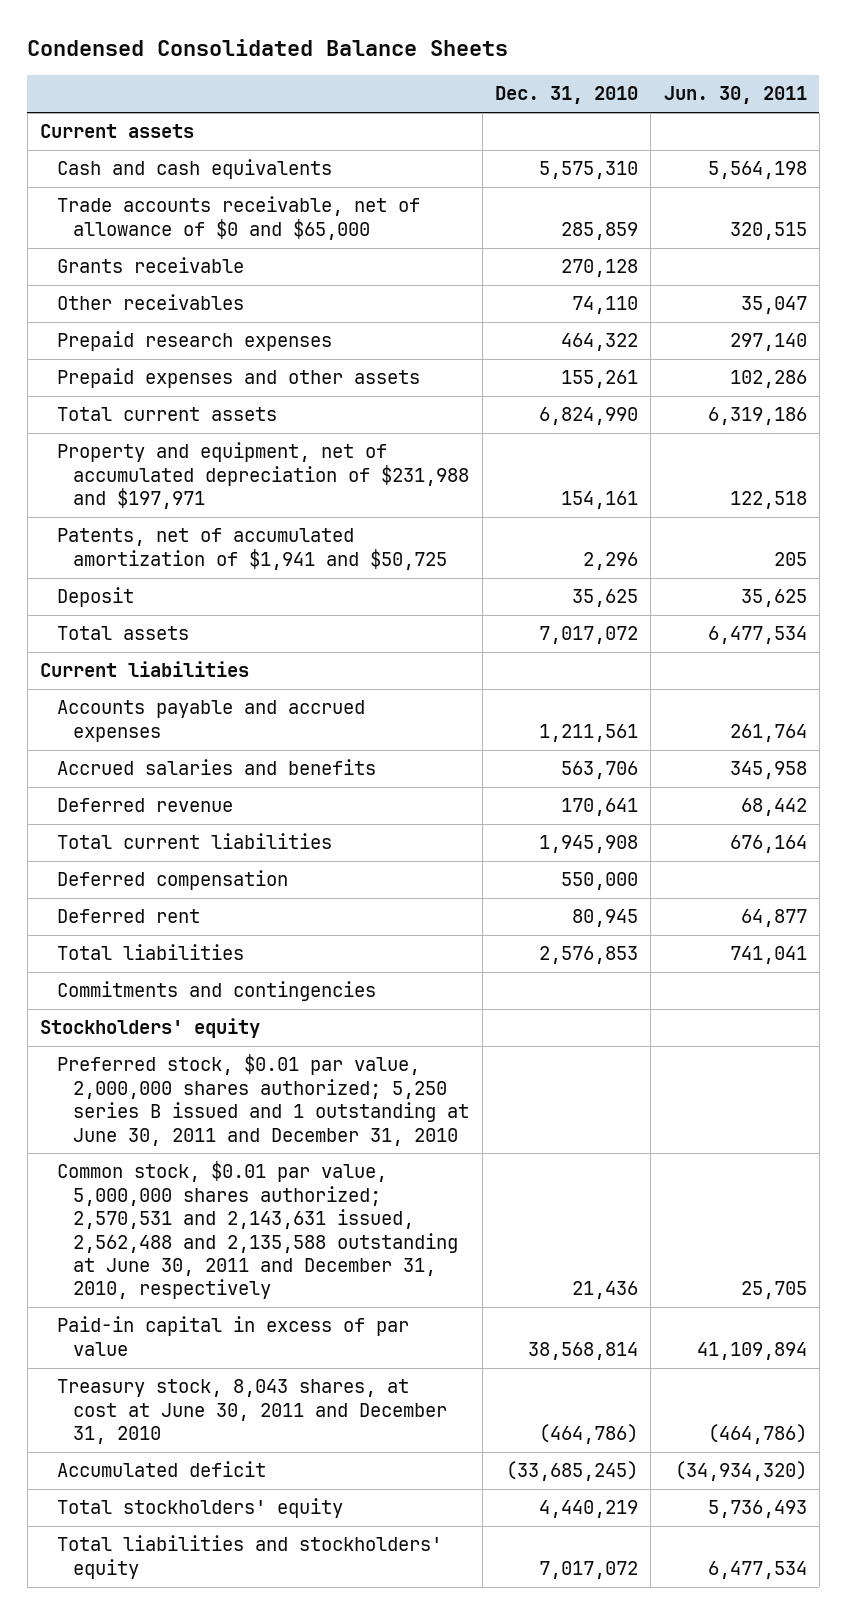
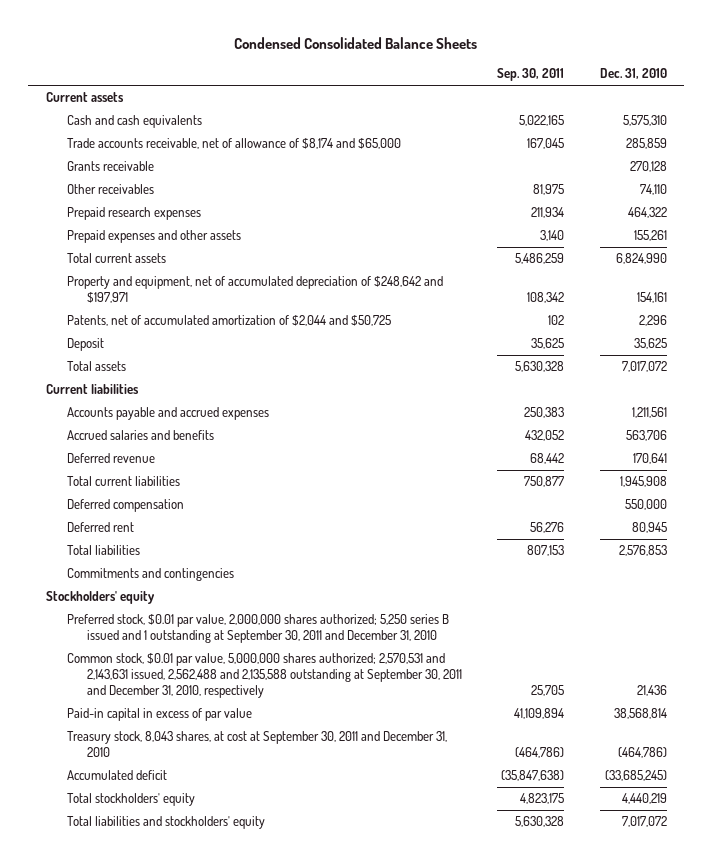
[663,86,807,105] Jun. 30, 2011 -> none
none -> [497,68,565,82] Sep. 30, 2011
[56,196,420,240] Trade accounts receivable, net of allowance of $0 and $65,000 -> [66,138,401,150] Trade accounts receivable, net of allowance of $8,174 and $65,000
[56,442,470,510] Property and equipment, net of accumulated depreciation of $231,988 and $197,971 -> [66,276,443,304] Property and equipment, net of accumulated depreciation of $248,642 and $197,971
[56,528,448,570] Patents, net of accumulated amortization of $1,941 and $50,725 -> [66,315,391,327] Patents, net of accumulated amortization of $2,044 and $50,725
[56,1054,470,1146] Preferred stock, $0.01 par value, 2,000,000 shares authorized; 5,250 series B issued and 1 outstanding at June 30, 2011 and December 31, 2010 -> [66,614,449,644] Preferred stock, $0.01 par value, 2,000,000 shares authorized; 5,250 series B issued and 1 outstanding at September 30, 2011 and December 31, 2010
[56,1161,459,1300] Common stock, $0.01 par value, 5,000,000 shares authorized; 2,570,531 and 2,143,631 issued, 2,562,488 and 2,135,588 outstanding at June 30, 2011 and December 31, 2010, respectively -> [66,653,463,699] Common stock, $0.01 par value, 5,000,000 shares authorized; 2,570,531 and 2,143,631 issued, 2,562,488 and 2,135,588 outstanding at September 30, 2011 and December 31, 2010, respectively
[56,1379,448,1445] Treasury stock, 8,043 shares, at cost at June 30, 2011 and December 31, 2010 -> [66,731,447,758] Treasury stock, 8,043 shares, at cost at September 30, 2011 and December 31, 2010

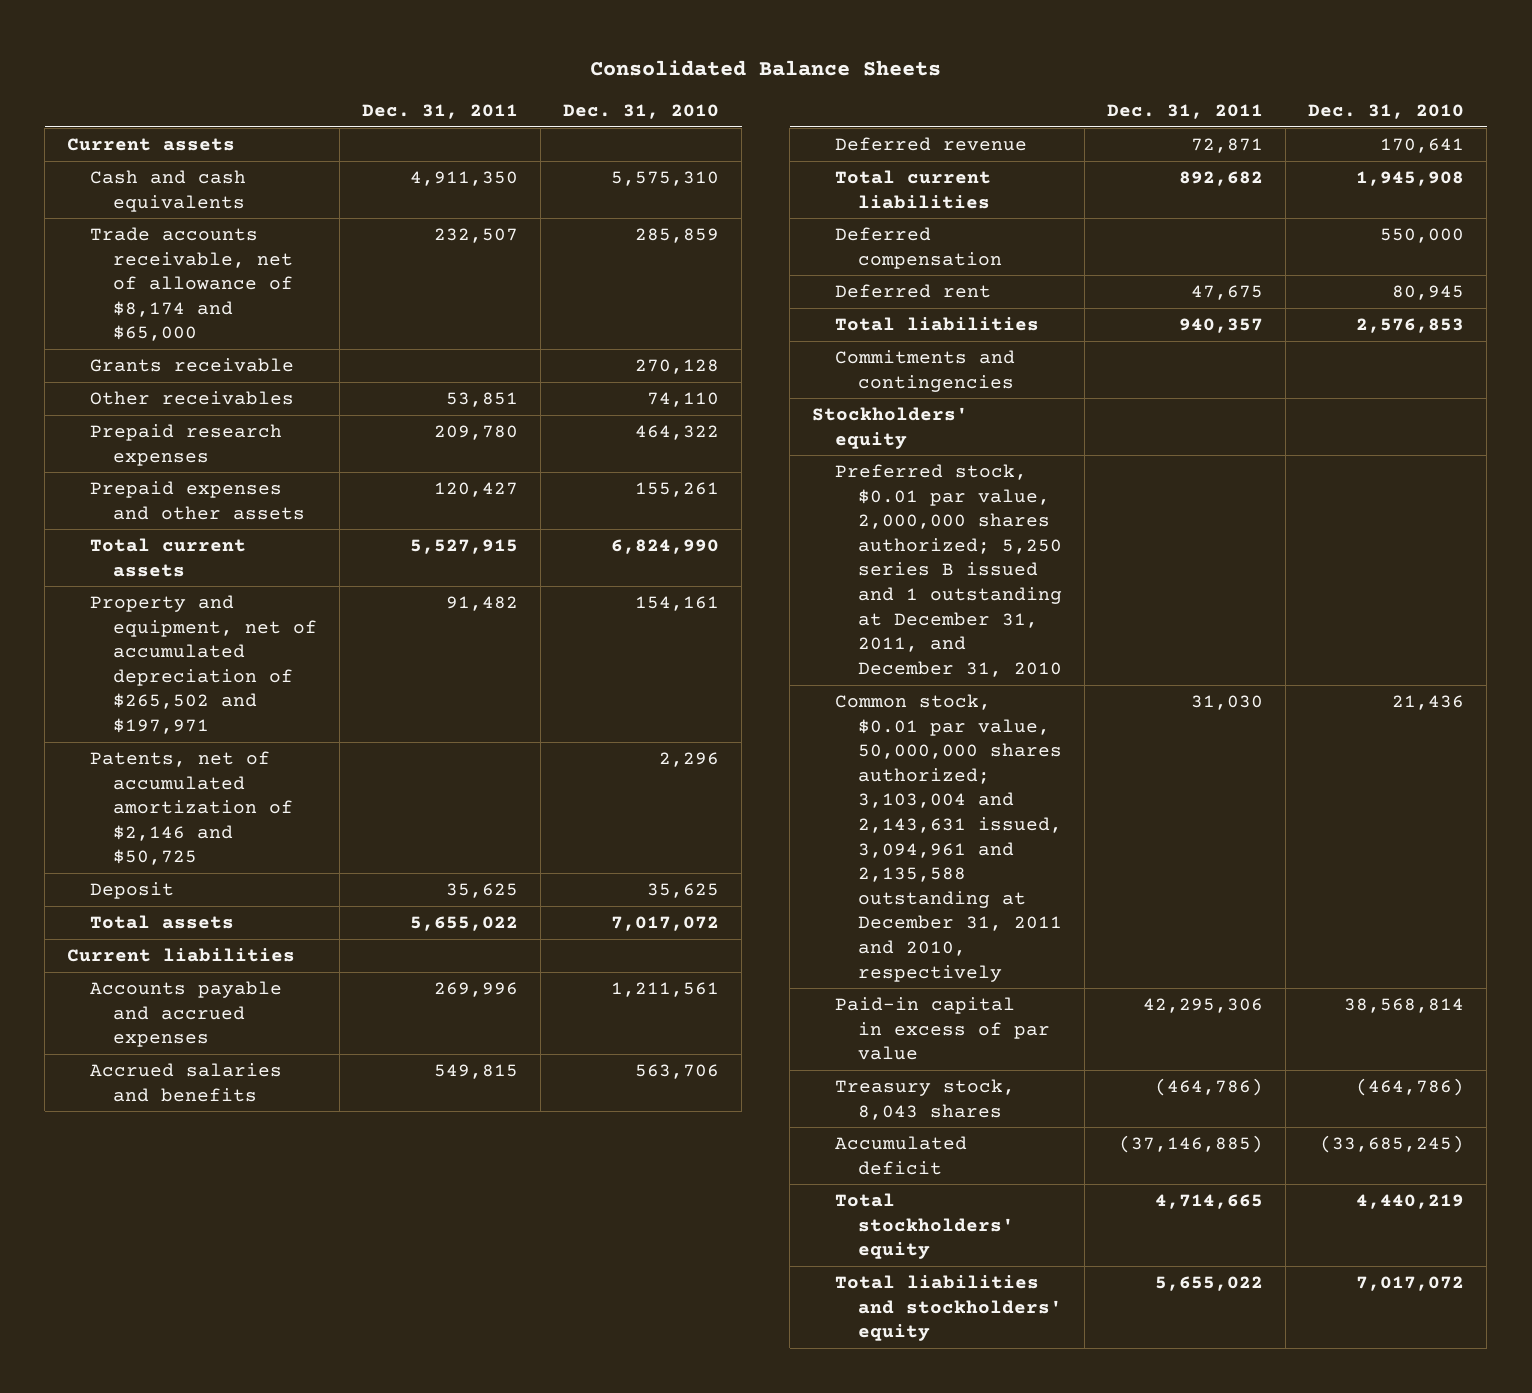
[234,36,478,49] Condensed Consolidated Balance Sheets -> [589,59,941,76] Consolidated Balance Sheets
[497,68,565,82] Sep. 30, 2011 -> none
none -> [362,104,519,120] Dec. 31, 2011
[66,276,443,304] Property and equipment, net of accumulated depreciation of $248,642 and $197,971 -> [90,594,318,735] Property and equipment, net of accumulated depreciation of $265,502 and $197,971
[66,315,391,327] Patents, net of accumulated amortization of $2,044 and $50,725 -> [90,750,294,866] Patents, net of accumulated amortization of $2,146 and $50,725
[66,614,449,644] Preferred stock, $0.01 par value, 2,000,000 shares authorized; 5,250 series B issued and 1 outstanding at September 30, 2011 and December 31, 2010 -> [835,463,1063,677] Preferred stock, $0.01 par value, 2,000,000 shares authorized; 5,250 series B issued and 1 outstanding at December 31, 2011, and December 31, 2010
[66,653,463,699] Common stock, $0.01 par value, 5,000,000 shares authorized; 2,570,531 and 2,143,631 issued, 2,562,488 and 2,135,588 outstanding at September 30, 2011 and December 31, 2010, respectively -> [835,693,1063,982] Common stock, $0.01 par value, 50,000,000 shares authorized; 3,103,004 and 2,143,631 issued, 3,094,961 and 2,135,588 outstanding at December 31, 2011 and 2010, respectively
[66,731,447,758] Treasury stock, 8,043 shares, at cost at September 30, 2011 and December 31, 2010 -> [835,1078,1016,1120] Treasury stock, 8,043 shares

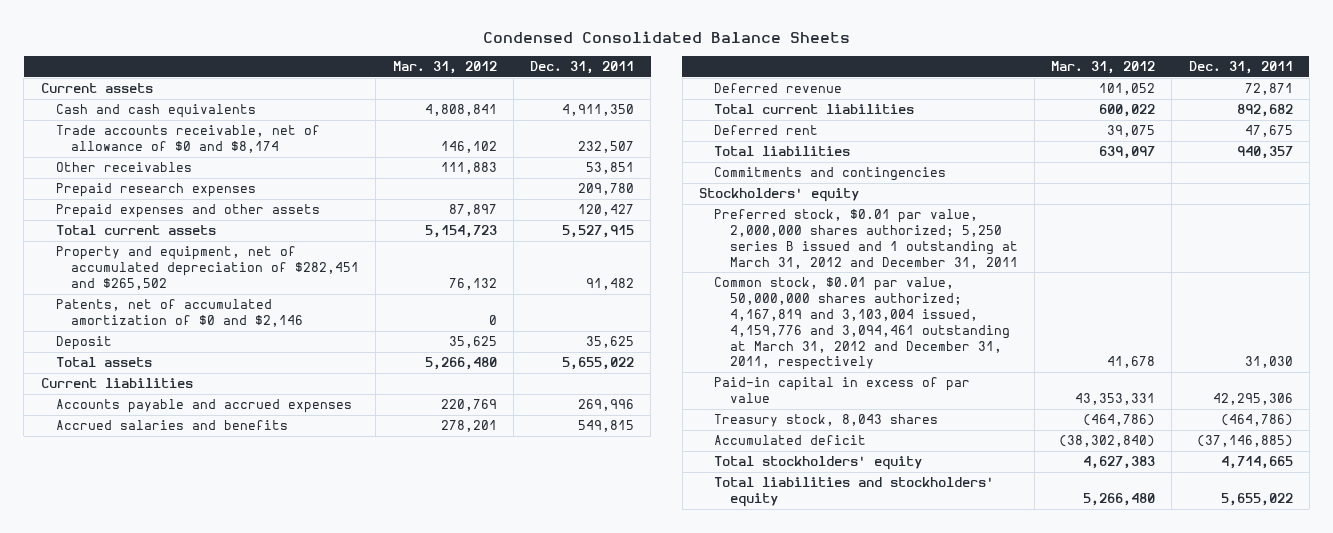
[589,59,941,76] Consolidated Balance Sheets -> [482,31,850,44] Condensed Consolidated Balance Sheets
[563,104,720,120] Dec. 31, 2010 -> none
none -> [392,61,497,75] Mar. 31, 2012
[90,357,295,372] Grants receivable -> none
[90,226,294,342] Trade accounts receivable, net of allowance of $8,174 and $65,000 -> [55,125,320,154] Trade accounts receivable, net of allowance of $0 and $8,174
[90,594,318,735] Property and equipment, net of accumulated depreciation of $265,502 and $197,971 -> [55,246,360,290] Property and equipment, net of accumulated depreciation of $282,451 and $265,502
[90,750,294,866] Patents, net of accumulated amortization of $2,146 and $50,725 -> [55,299,304,328] Patents, net of accumulated amortization of $0 and $2,146
[835,226,1003,269] Deferred compensation -> none
[835,463,1063,677] Preferred stock, $0.01 par value, 2,000,000 shares authorized; 5,250 series B issued and 1 outstanding at December 31, 2011, and December 31, 2010 -> [714,209,1018,269] Preferred stock, $0.01 par value, 2,000,000 shares authorized; 5,250 series B issued and 1 outstanding at March 31, 2012 and December 31, 2011
[835,693,1063,982] Common stock, $0.01 par value, 50,000,000 shares authorized; 3,103,004 and 2,143,631 issued, 3,094,961 and 2,135,588 outstanding at December 31, 2011 and 2010, respectively -> [714,277,1010,371] Common stock, $0.01 par value, 50,000,000 shares authorized; 4,167,819 and 3,103,004 issued, 4,159,776 and 3,094,461 outstanding at March 31, 2012 and December 31, 2011, respectively

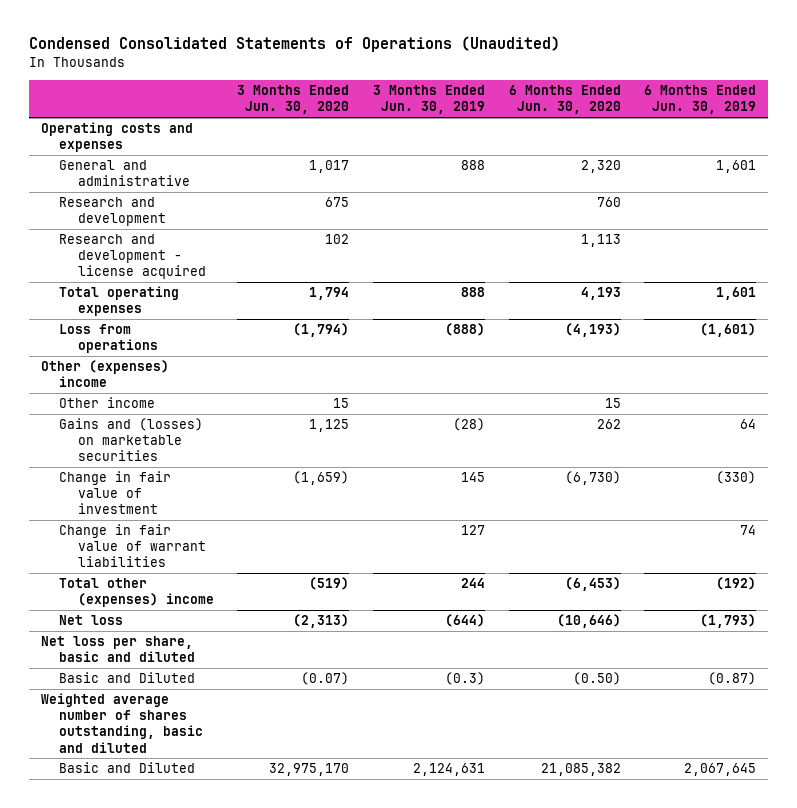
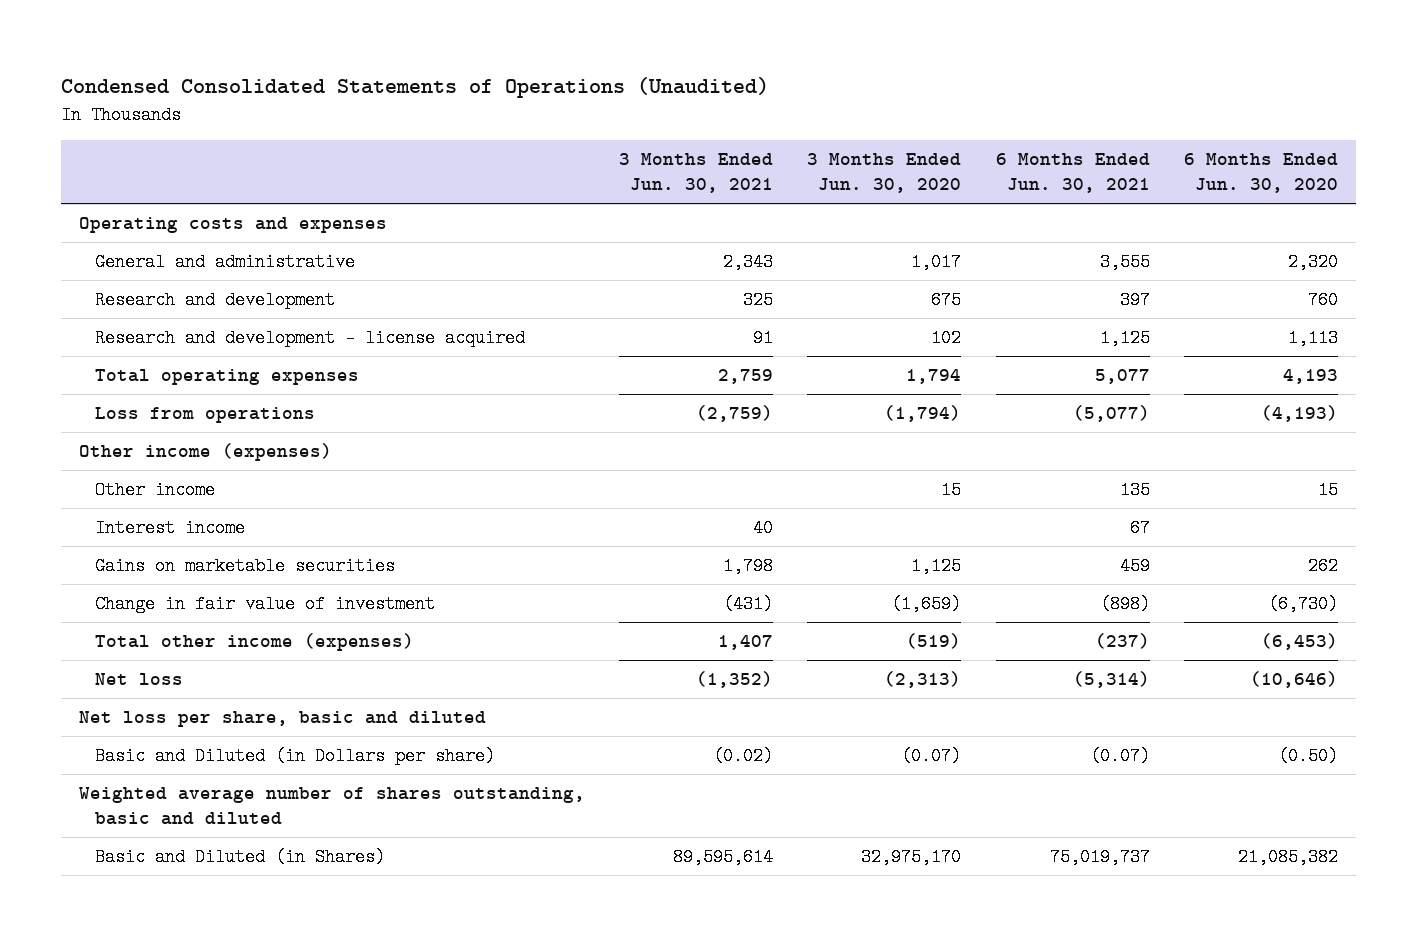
[372,85,485,115] 3 Months Ended Jun. 30, 2019 -> none
[644,85,757,115] 6 Months Ended Jun. 30, 2019 -> none
none -> [619,152,774,194] 3 Months Ended Jun. 30, 2021
none -> [995,152,1150,194] 6 Months Ended Jun. 30, 2021
[40,360,169,388] Other (expenses) income -> [78,443,332,462] Other income (expenses)
none -> [94,519,245,538] Interest income
[59,418,204,462] Gains and (losses) on marketable securities -> [94,557,395,576] Gains on marketable securities
[59,524,206,568] Change in fair value of warrant liabilities -> none
[59,578,214,608] Total other (expenses) income -> [94,633,414,652] Total other income (expenses)
[59,672,196,684] Basic and Diluted -> [94,747,495,766] Basic and Diluted (in Dollars per share)
[59,762,196,774] Basic and Diluted -> [94,848,385,867] Basic and Diluted (in Shares)

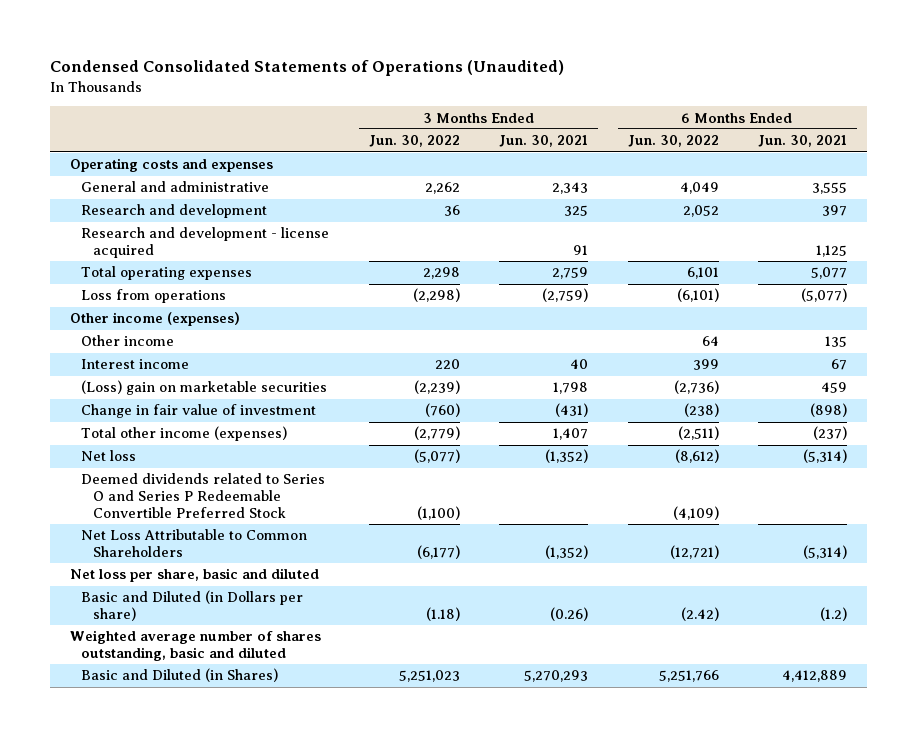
[807,152,962,194] 3 Months Ended Jun. 30, 2020 -> none
[1184,152,1339,194] 6 Months Ended Jun. 30, 2020 -> none
none -> [368,135,460,148] Jun. 30, 2022
none -> [627,135,719,148] Jun. 30, 2022
[94,557,395,576] Gains on marketable securities -> [81,380,328,396] (Loss) gain on marketable securities
none -> [81,473,326,518] Deemed dividends related to Series O and Series P Redeemable Convertible Preferred Stock
none -> [81,529,308,558] Net Loss Attributable to Common Shareholders
[713,747,774,766] (0.02) -> [550,607,589,622] (0.26)
[1089,747,1150,766] (0.07) -> [820,607,848,622] (1.2)
[673,848,774,867] 89,595,614 -> [524,670,589,683] 5,270,293
[1049,848,1150,867] 75,019,737 -> [782,670,848,683] 4,412,889

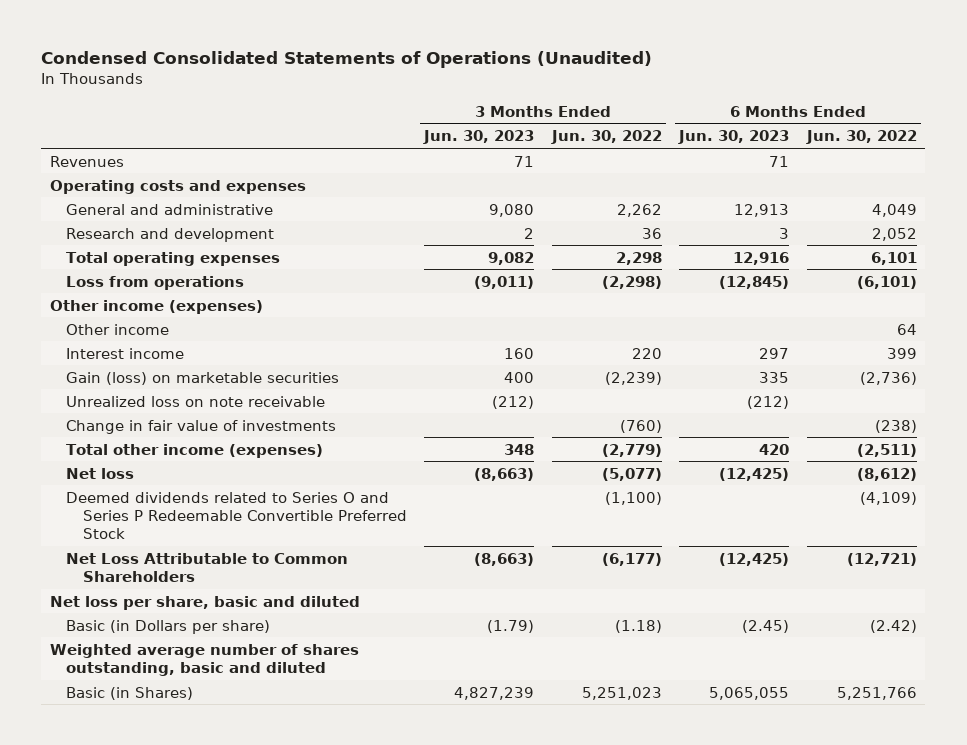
[499,135,589,148] Jun. 30, 2021 -> none
[758,135,848,148] Jun. 30, 2021 -> none
none -> [423,130,535,145] Jun. 30, 2023
none -> [678,130,790,145] Jun. 30, 2023
none -> [50,155,125,167] Revenues
[81,227,330,259] Research and development - license acquired -> none
[81,380,328,396] (Loss) gain on marketable securities -> [66,371,340,385] Gain (loss) on marketable securities
none -> [66,395,326,407] Unrealized loss on note receivable
[81,404,317,419] Change in fair value of investment -> [66,419,337,434] Change in fair value of investments
[81,590,304,622] Basic and Diluted (in Dollars per share) -> [66,619,271,634] Basic (in Dollars per share)
[81,668,279,683] Basic and Diluted (in Shares) -> [66,686,194,700] Basic (in Shares)

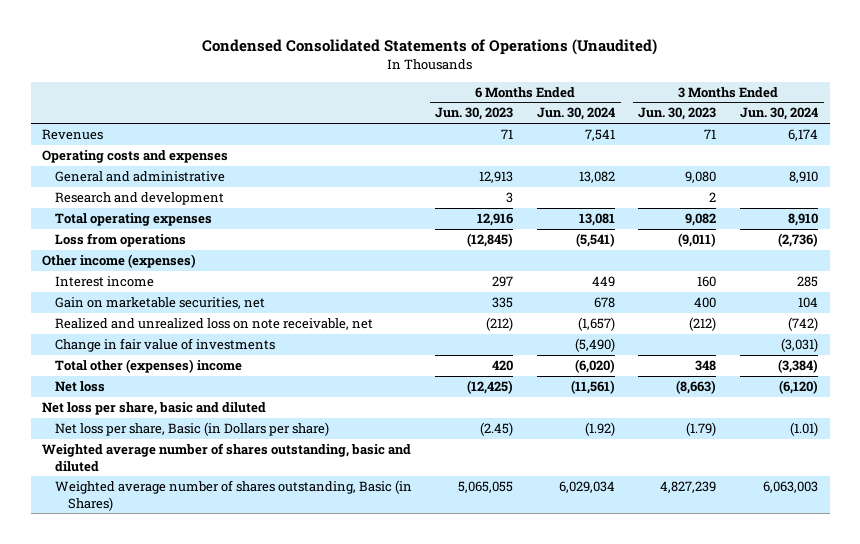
[550,130,662,145] Jun. 30, 2022 -> none
[805,130,917,145] Jun. 30, 2022 -> none
none -> [536,107,615,121] Jun. 30, 2024
none -> [739,107,818,121] Jun. 30, 2024
[66,323,170,335] Other income -> none
[66,371,340,385] Gain (loss) on marketable securities -> [54,297,265,310] Gain on marketable securities, net
[66,395,326,407] Unrealized loss on note receivable -> [54,318,373,331] Realized and unrealized loss on note receivable, net
[66,443,324,458] Total other income (expenses) -> [54,359,242,374] Total other (expenses) income
[66,491,407,539] Deemed dividends related to Series O and Series P Redeemable Convertible Preferred Stock -> none
[66,552,349,582] Net Loss Attributable to Common Shareholders -> none
[66,619,271,634] Basic (in Dollars per share) -> [54,422,329,437] Net loss per share, Basic (in Dollars per share)
[66,686,194,700] Basic (in Shares) -> [54,480,412,511] Weighted average number of shares outstanding, Basic (in Shares)

